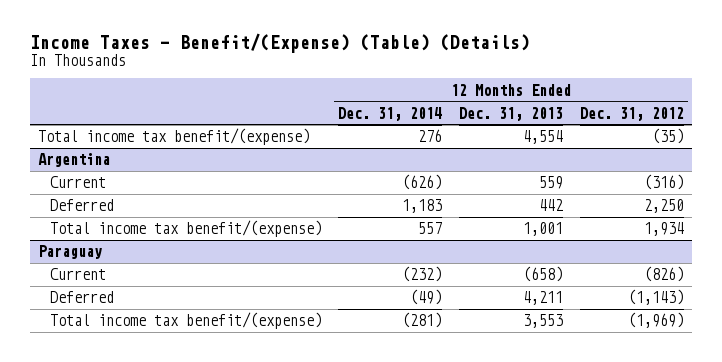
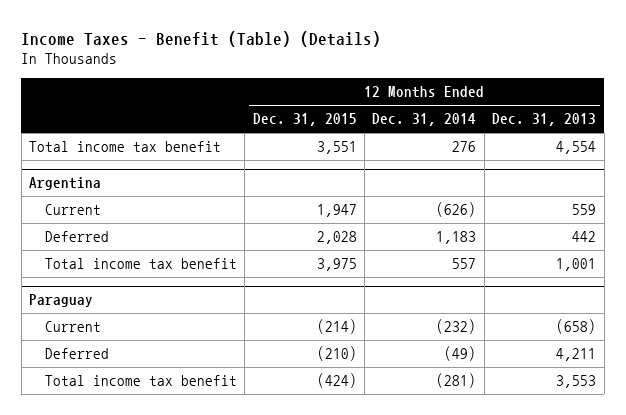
[29,33,530,54] Income Taxes - Benefit/(Expense) (Table) (Details) -> [21,30,382,47] Income Taxes - Benefit (Table) (Details)
[579,106,684,121] Dec. 31, 2012 -> none
none -> [252,113,357,127] Dec. 31, 2015
[37,128,310,146] Total income tax benefit/(expense) -> [29,141,222,153] Total income tax benefit
[49,220,322,238] Total income tax benefit/(expense) -> [44,258,237,270] Total income tax benefit
[49,312,322,330] Total income tax benefit/(expense) -> [44,375,237,387] Total income tax benefit

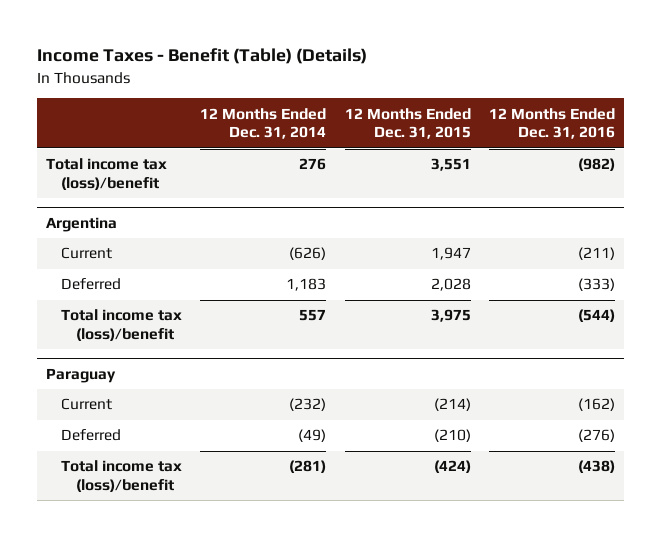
[492,113,597,127] Dec. 31, 2013 -> none
none -> [488,107,615,140] 12 Months Ended Dec. 31, 2016
[29,141,222,153] Total income tax benefit -> [46,158,168,191] Total income tax (loss)/benefit
[44,258,237,270] Total income tax benefit -> [60,309,182,342] Total income tax (loss)/benefit
[44,375,237,387] Total income tax benefit -> [60,460,182,493] Total income tax (loss)/benefit

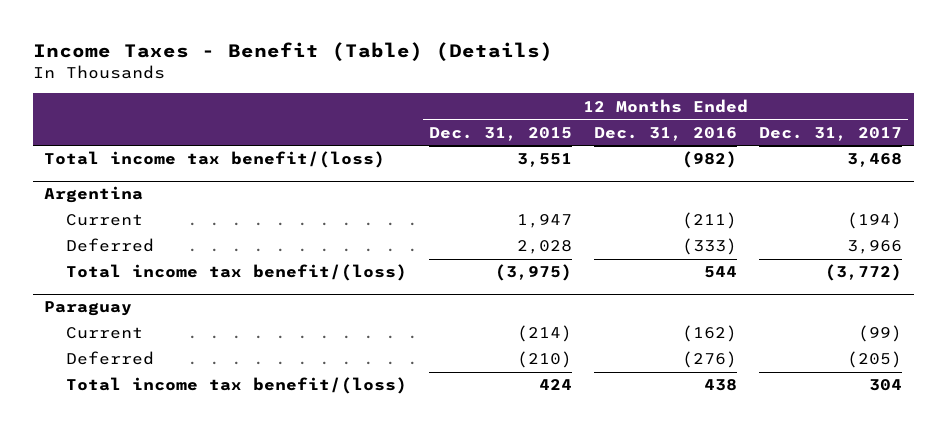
[200,107,327,140] 12 Months Ended Dec. 31, 2014 -> none
none -> [759,126,903,141] Dec. 31, 2017
[46,158,168,191] Total income tax (loss)/benefit -> [44,151,386,169] Total income tax benefit/(loss)
[60,309,182,342] Total income tax (loss)/benefit -> [65,264,407,282] Total income tax benefit/(loss)
[430,309,471,323] 3,975 -> [494,264,572,282] (3,975)
[577,309,615,323] (544) -> [704,266,738,279] 544
[60,460,182,493] Total income tax (loss)/benefit -> [65,377,407,395] Total income tax benefit/(loss)
[433,460,471,474] (424) -> [538,379,572,391] 424
[577,460,615,474] (438) -> [704,379,738,392] 438

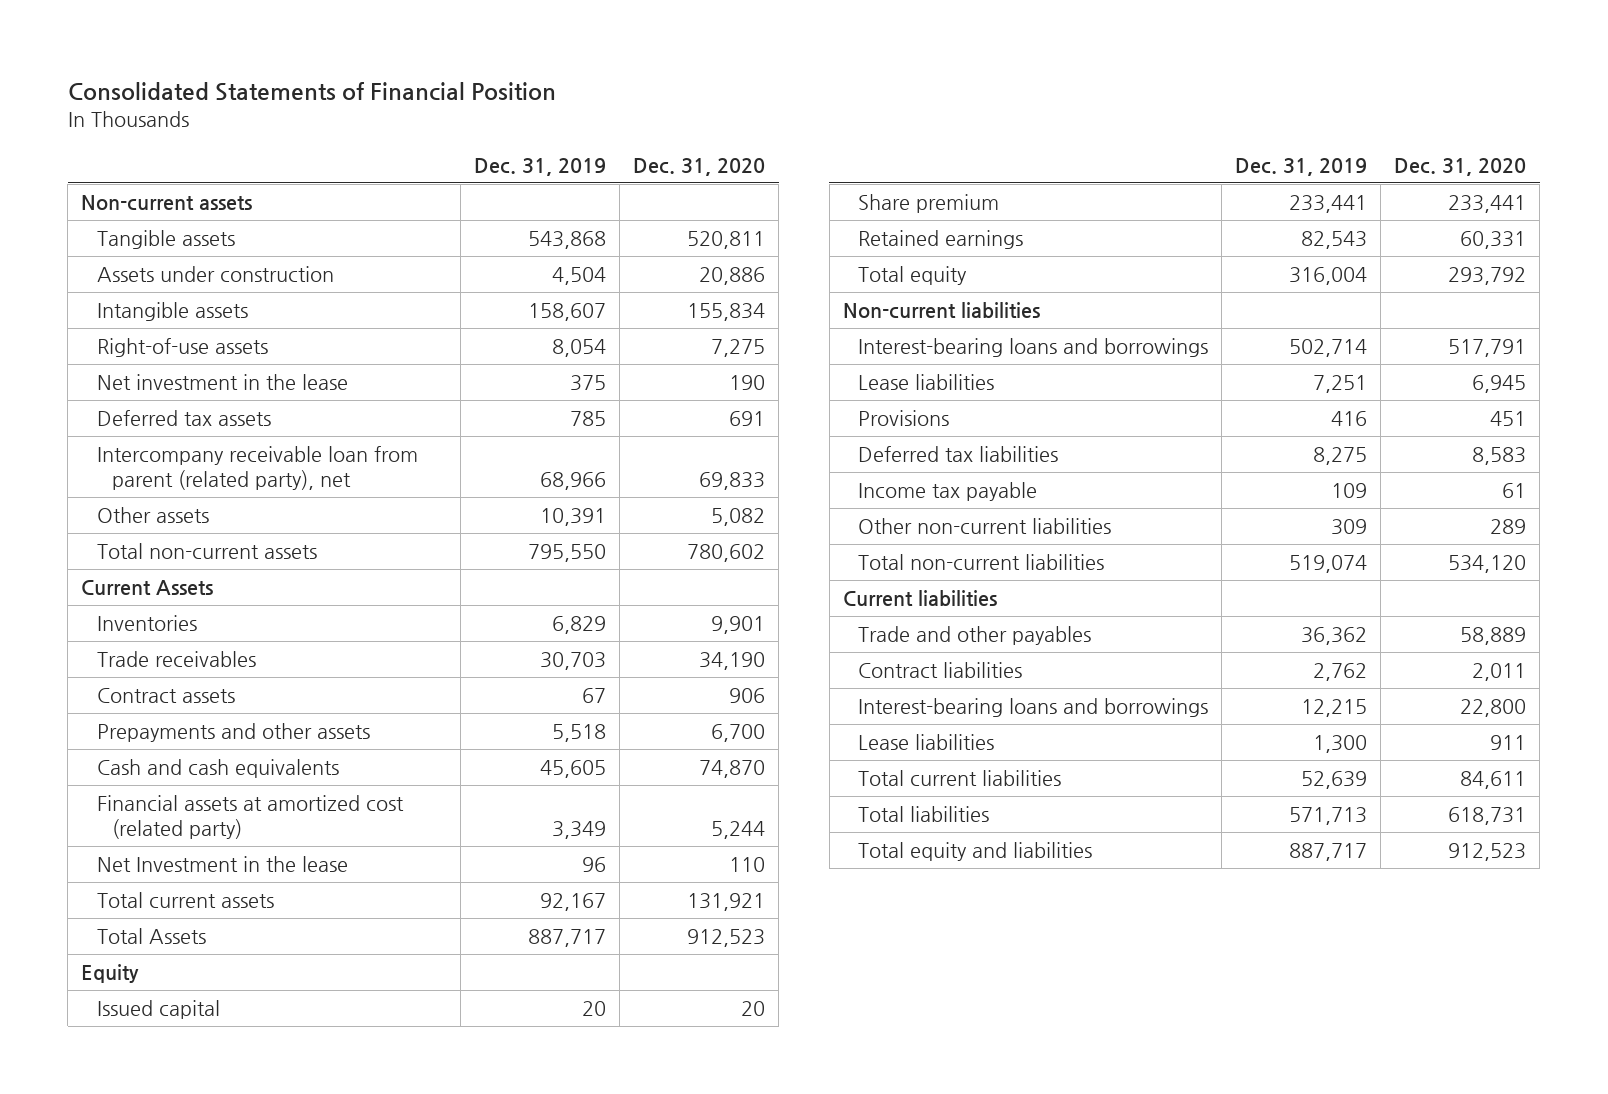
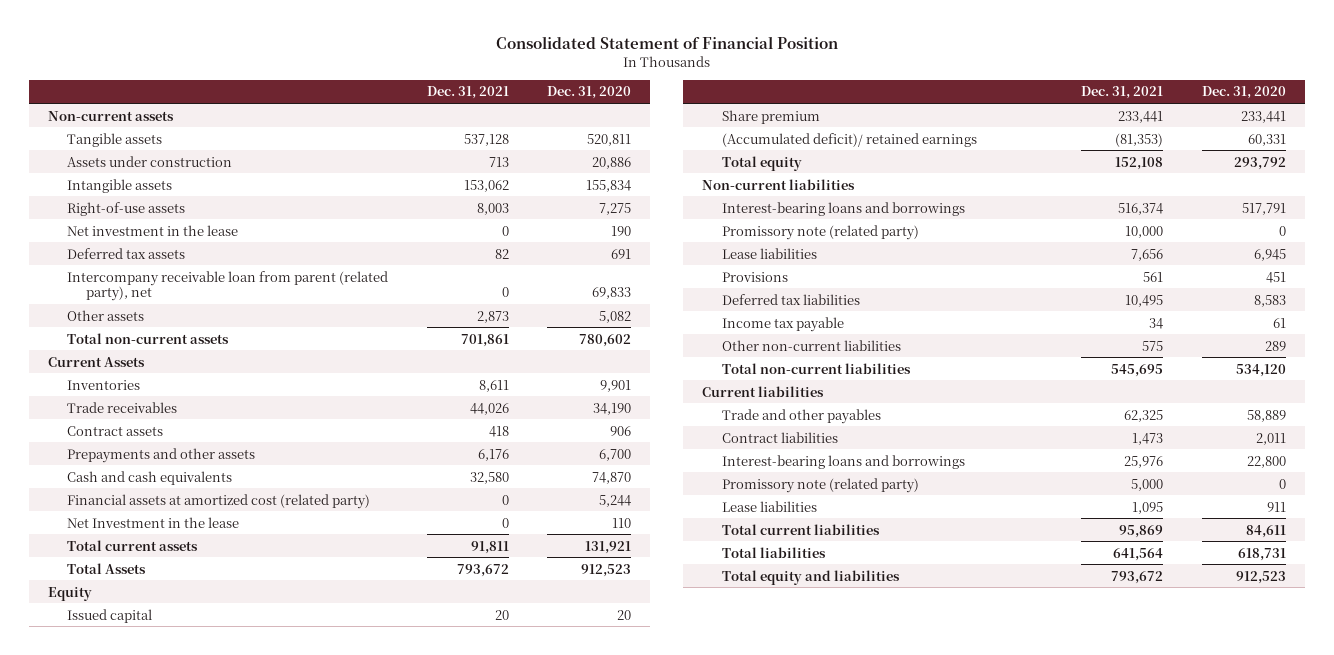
[67,82,556,102] Consolidated Statements of Financial Position -> [495,35,838,49] Consolidated Statement of Financial Position
[473,157,606,176] Dec. 31, 2019 -> none
none -> [426,86,509,100] Dec. 31, 2021
[857,230,1023,250] Retained earnings -> [721,132,977,147] (Accumulated deficit)/ retained earnings
none -> [721,224,919,240] Promissory note (related party)
none -> [721,477,919,493] Promissory note (related party)

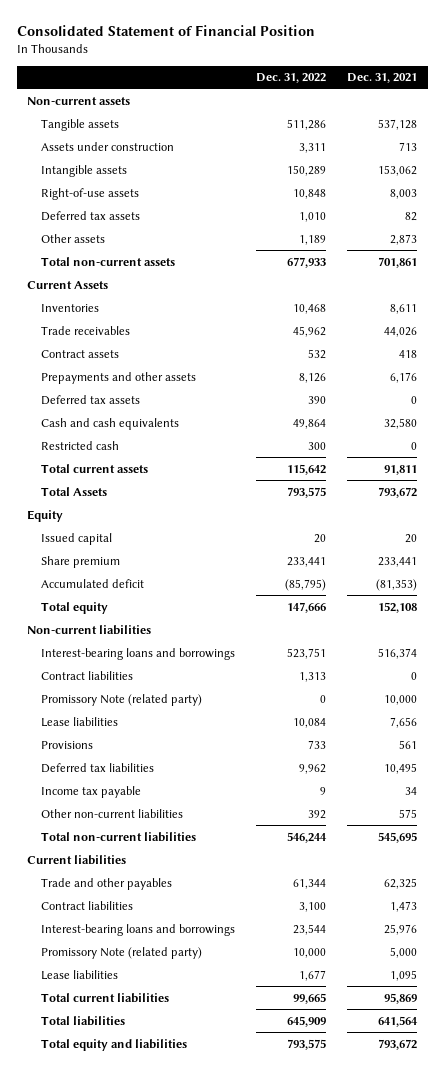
[547,86,632,100] Dec. 31, 2020 -> none
none -> [256,73,327,84] Dec. 31, 2022
[66,224,238,236] Net investment in the lease -> none
[66,270,388,302] Intercompany receivable loan from parent (related party), net -> none
none -> [41,394,141,405] Deferred tax assets
[66,493,370,509] Financial assets at amortized cost (related party) -> none
[66,516,239,528] Net Investment in the lease -> none
none -> [41,440,120,450] Restricted cash
[721,132,977,147] (Accumulated deficit)/ retained earnings -> [41,578,145,588] Accumulated deficit
none -> [41,670,134,680] Contract liabilities
[721,224,919,240] Promissory note (related party) -> [41,693,203,706] Promissory Note (related party)
[721,477,919,493] Promissory note (related party) -> [41,946,203,959] Promissory Note (related party)

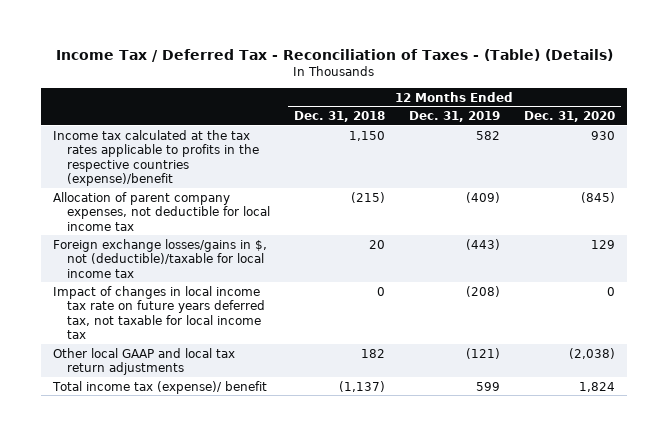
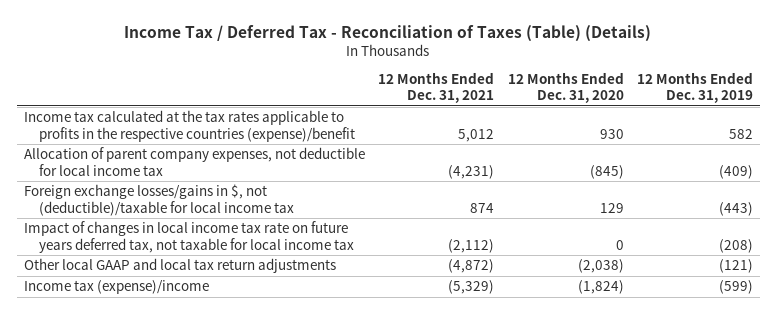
[55,48,613,62] Income Tax / Deferred Tax - Reconciliation of Taxes - (Table) (Details) -> [124,24,652,42] Income Tax / Deferred Tax - Reconciliation of Taxes (Table) (Details)
[294,111,386,123] Dec. 31, 2018 -> none
none -> [378,72,495,104] 12 Months Ended Dec. 31, 2021
[51,380,267,394] Total income tax (expense)/ benefit -> [23,280,209,295] Income tax (expense)/income
[475,381,500,391] 599 -> [719,280,754,295] (599)
[578,381,615,392] 1,824 -> [577,280,624,295] (1,824)

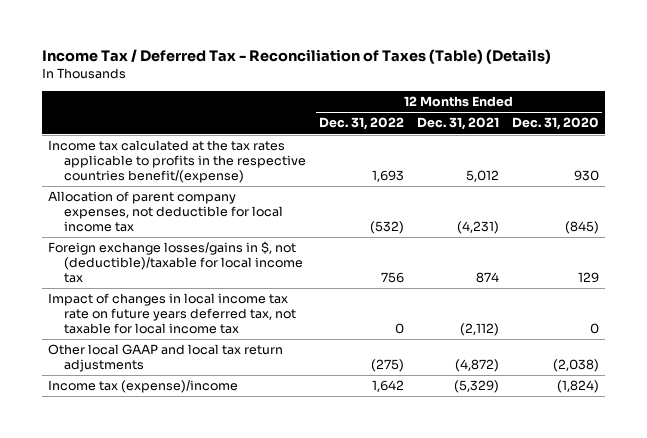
[637,72,754,104] 12 Months Ended Dec. 31, 2019 -> none
none -> [319,117,405,131] Dec. 31, 2022
[23,110,355,142] Income tax calculated at the tax rates applicable to profits in the respective countries (expense)/benefit -> [48,140,307,184] Income tax calculated at the tax rates applicable to profits in the respective countries benefit/(expense)

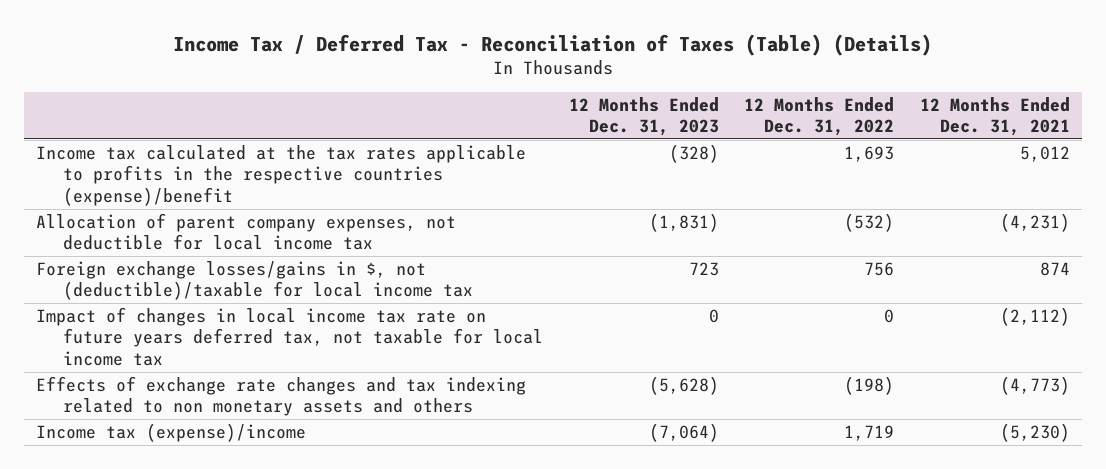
[511,117,599,131] Dec. 31, 2020 -> none
none -> [568,96,719,137] 12 Months Ended Dec. 31, 2023
[48,140,307,184] Income tax calculated at the tax rates applicable to profits in the respective countries benefit/(expense) -> [36,144,527,206] Income tax calculated at the tax rates applicable to profits in the respective countries (expense)/benefit
[48,344,284,373] Other local GAAP and local tax return adjustments -> none
none -> [36,375,527,417] Effects of exchange rate changes and tax indexing related to non monetary assets and others
[372,380,405,393] 1,642 -> [844,424,895,441] 1,719
[453,380,499,394] (5,329) -> [999,422,1070,442] (5,230)

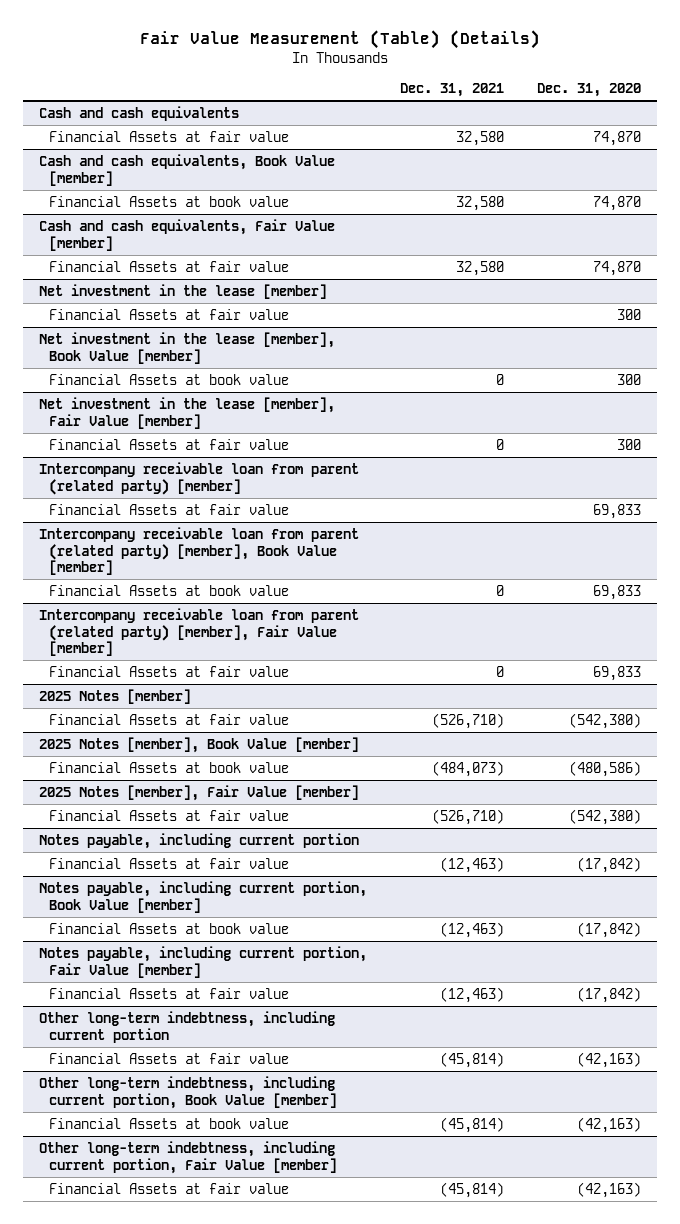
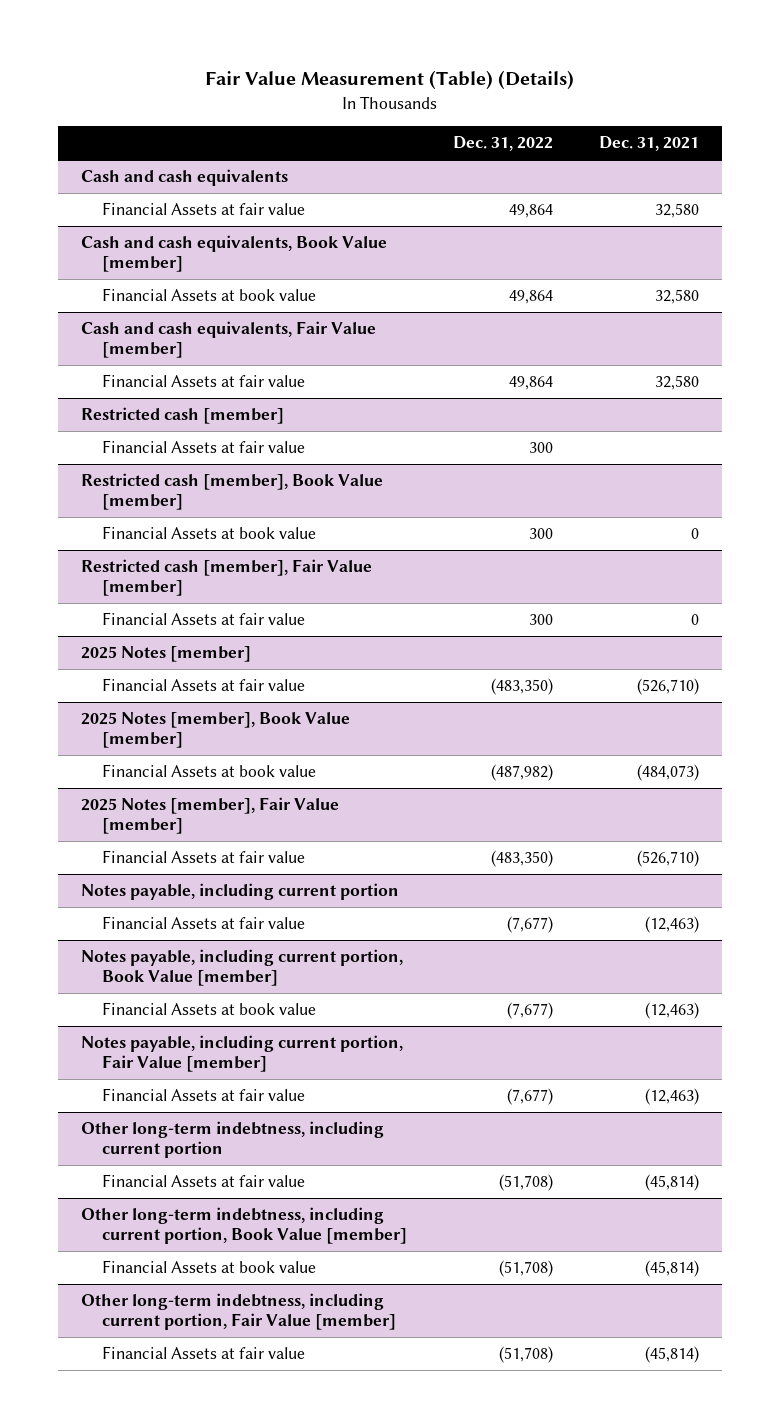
[536,83,641,98] Dec. 31, 2020 -> none
none -> [453,136,554,152] Dec. 31, 2022
[39,283,328,299] Net investment in the lease [member] -> none
[49,308,290,320] Financial Assets at fair value -> none
[39,331,336,364] Net investment in the lease [member], Book Value [member] -> none
[49,373,290,385] Financial Assets at book value -> none
[39,396,336,429] Net investment in the lease [member], Fair Value [member] -> none
[49,438,290,450] Financial Assets at fair value -> none
[39,461,360,495] Intercompany receivable loan from parent (related party) [member] -> none
none -> [81,406,285,424] Restricted cash [member]
[39,526,360,576] Intercompany receivable loan from parent (related party) [member], Book Value [member] -> none
none -> [81,472,384,511] Restricted cash [member], Book Value [member]
[39,607,360,657] Intercompany receivable loan from parent (related party) [member], Fair Value [member] -> none
none -> [81,558,373,597] Restricted cash [member], Fair Value [member]

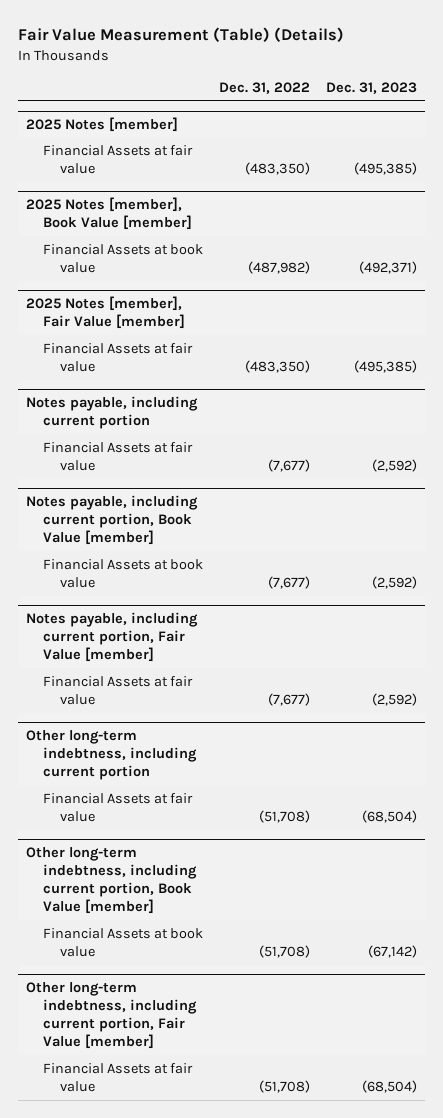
[598,136,699,152] Dec. 31, 2021 -> none
none -> [325,81,417,94] Dec. 31, 2023
[81,168,289,186] Cash and cash equivalents -> none
[102,201,306,215] Financial Assets at fair value -> none
[81,234,388,273] Cash and cash equivalents, Book Value [member] -> none
[102,287,317,301] Financial Assets at book value -> none
[81,320,377,359] Cash and cash equivalents, Fair Value [member] -> none
[102,373,306,387] Financial Assets at fair value -> none
[81,406,285,424] Restricted cash [member] -> none
[102,439,306,453] Financial Assets at fair value -> none
[81,472,384,511] Restricted cash [member], Book Value [member] -> none
[102,525,317,539] Financial Assets at book value -> none
[81,558,373,597] Restricted cash [member], Fair Value [member] -> none
[102,611,306,625] Financial Assets at fair value -> none

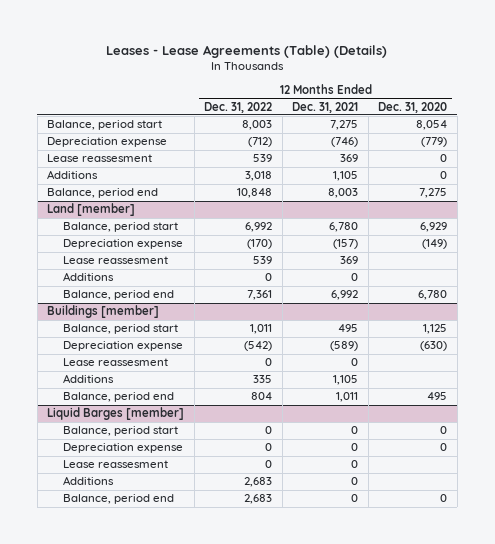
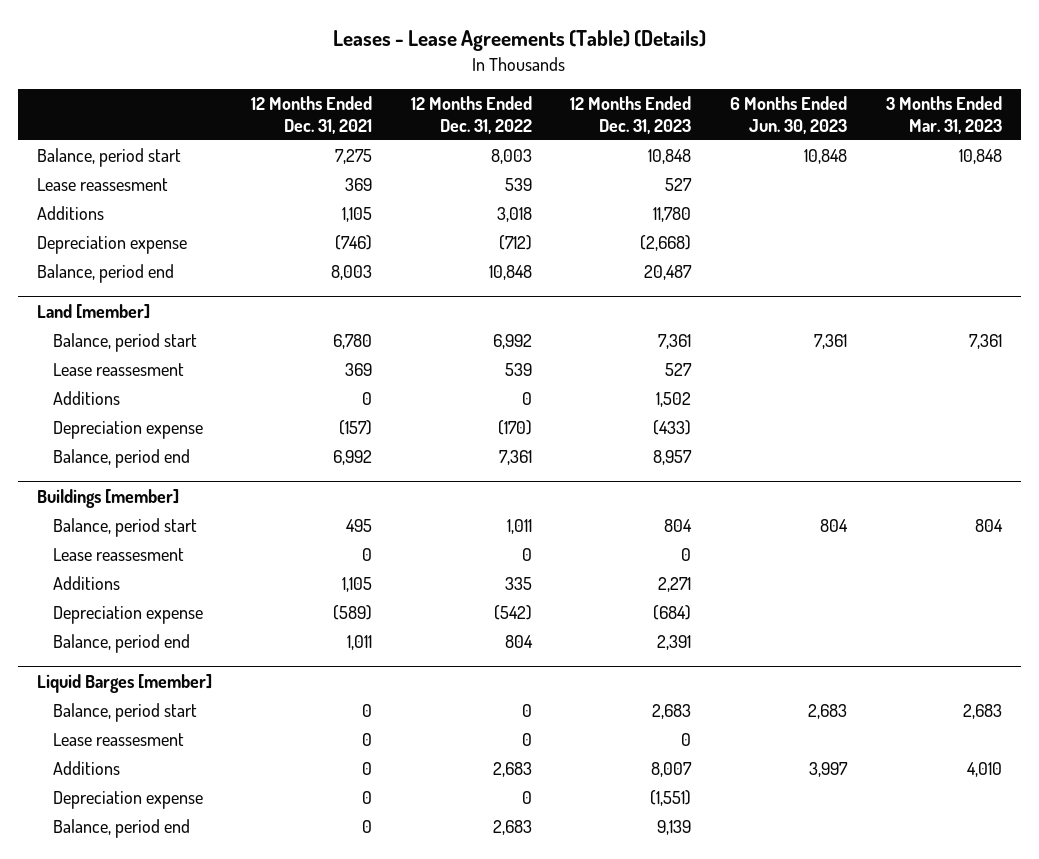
[378,101,448,113] Dec. 31, 2020 -> none
none -> [570,95,692,134] 12 Months Ended Dec. 31, 2023
none -> [729,95,847,134] 6 Months Ended Jun. 30, 2023
none -> [885,95,1002,134] 3 Months Ended Mar. 31, 2023
[47,137,168,148] Depreciation expense -> [37,236,188,255] Depreciation expense
[62,239,183,250] Depreciation expense -> [53,421,204,440] Depreciation expense
[62,341,183,352] Depreciation expense -> [53,606,204,625] Depreciation expense
[62,443,183,454] Depreciation expense -> [53,791,204,810] Depreciation expense

